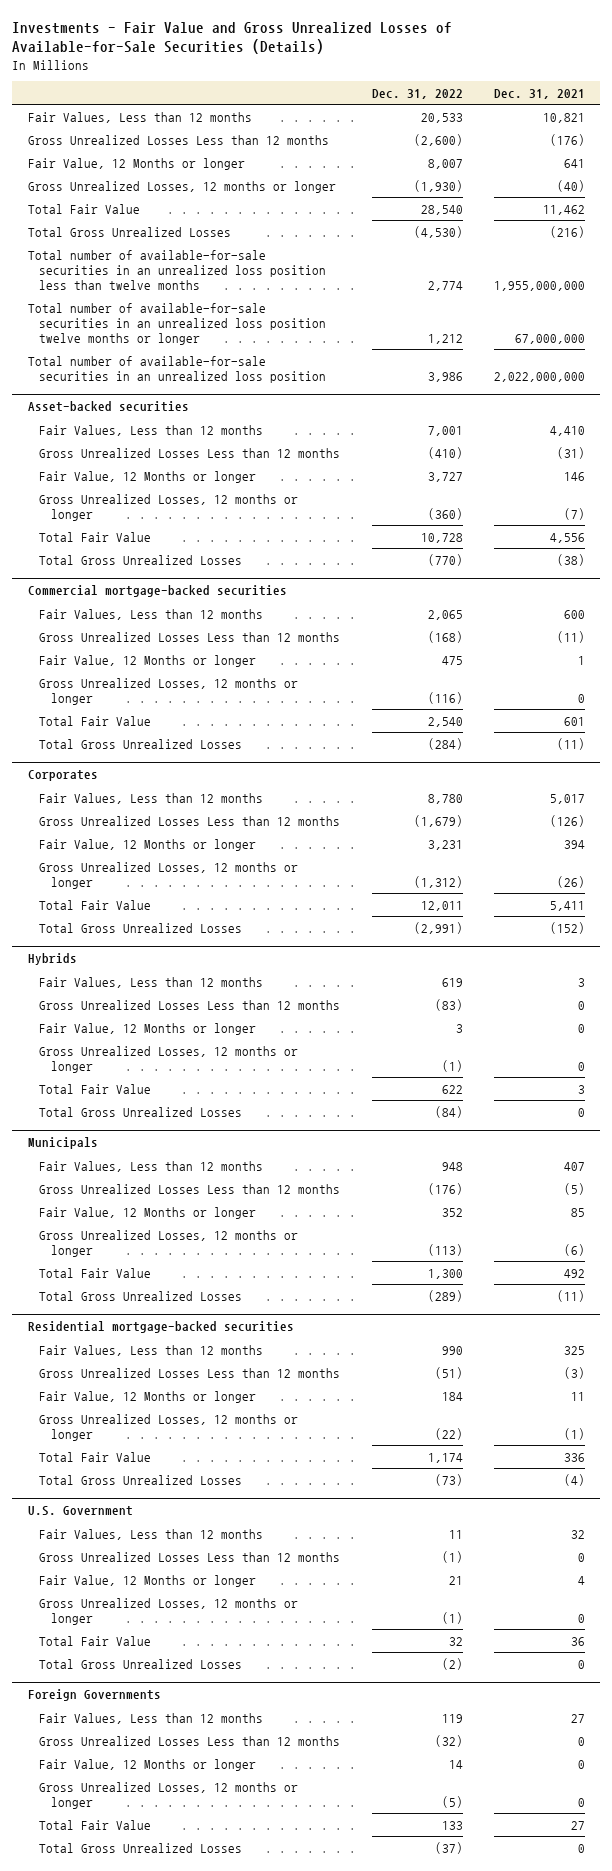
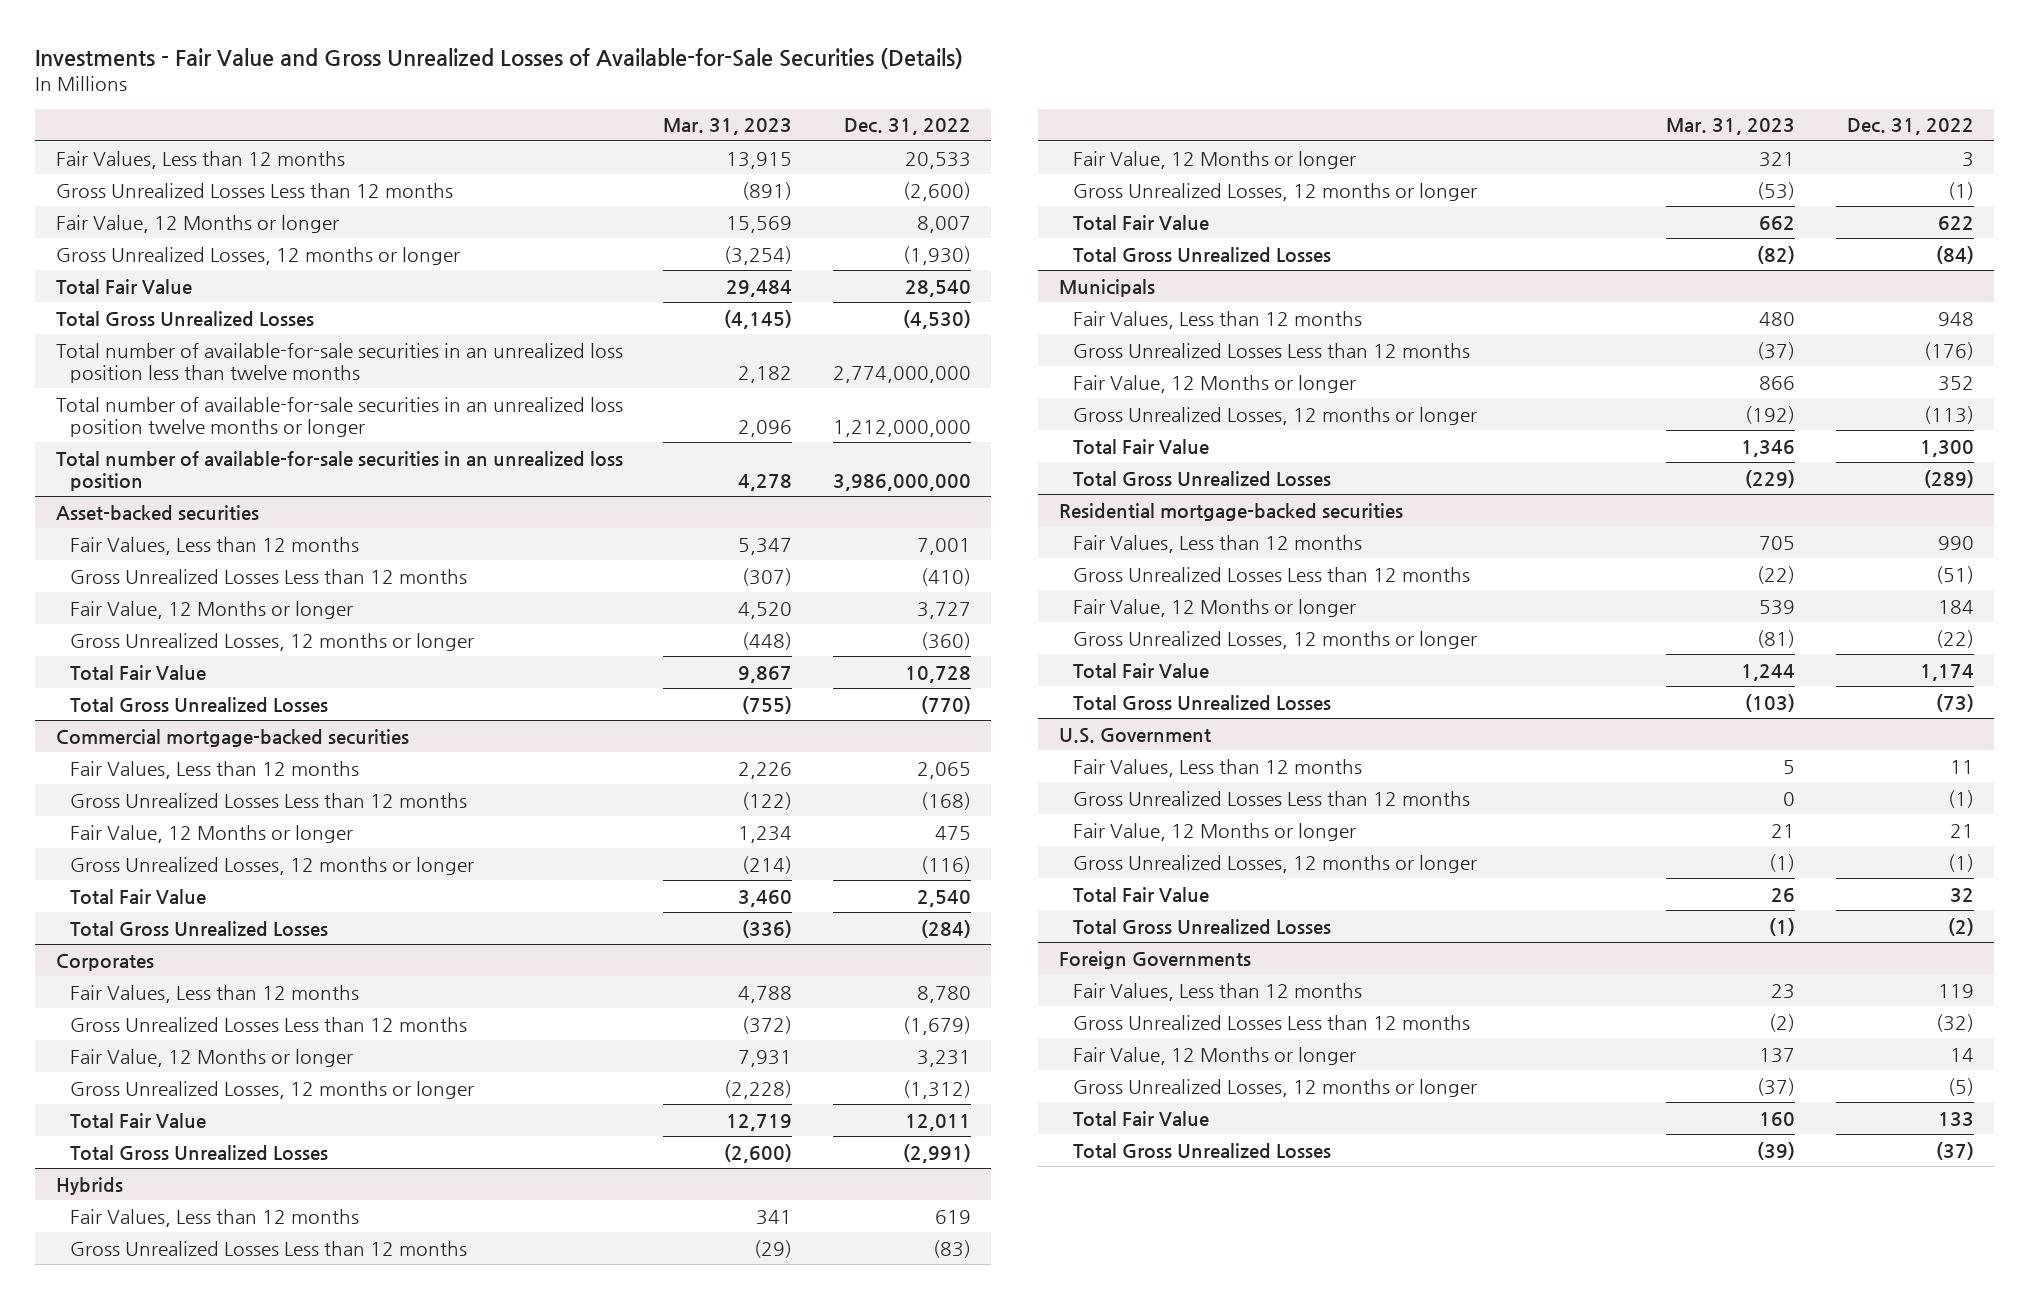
[493,88,585,99] Dec. 31, 2021 -> none
none -> [663,118,793,136] Mar. 31, 2023
[427,280,463,291] 2,774 -> [833,365,972,383] 2,774,000,000
[427,333,463,344] 1,212 -> [833,419,972,437] 1,212,000,000
[427,371,463,382] 3,986 -> [833,473,972,491] 3,986,000,000

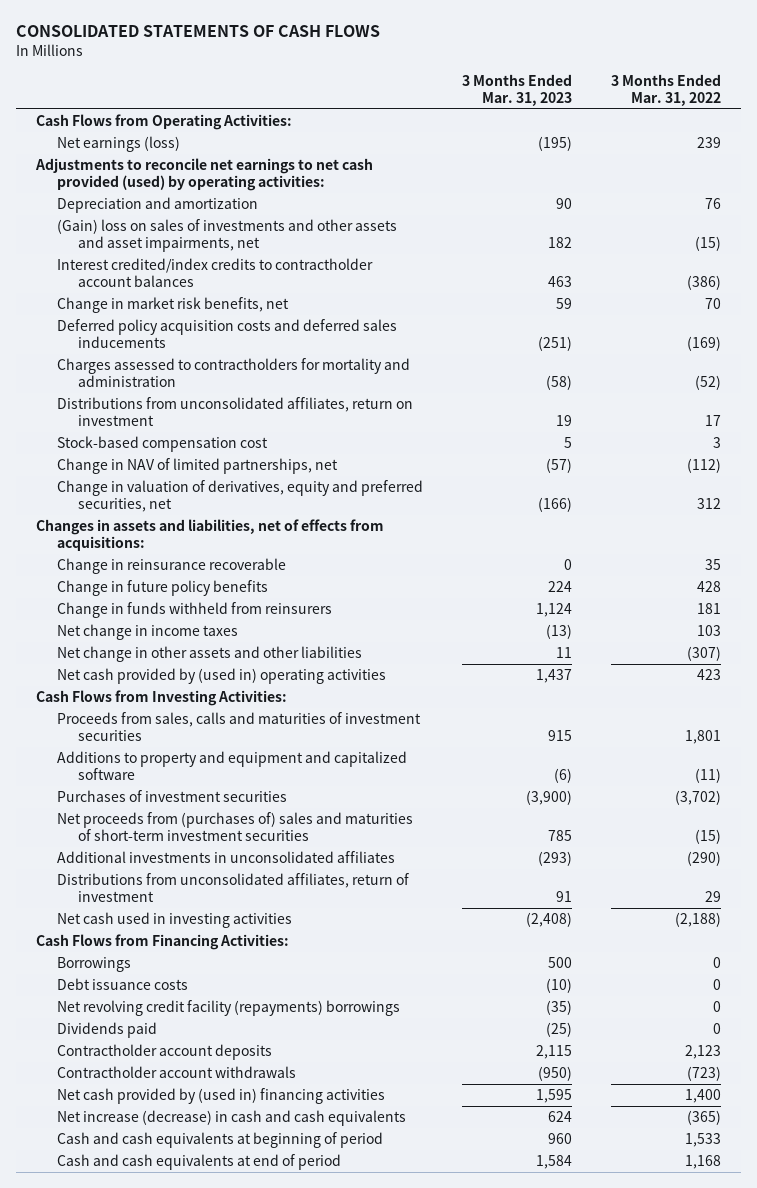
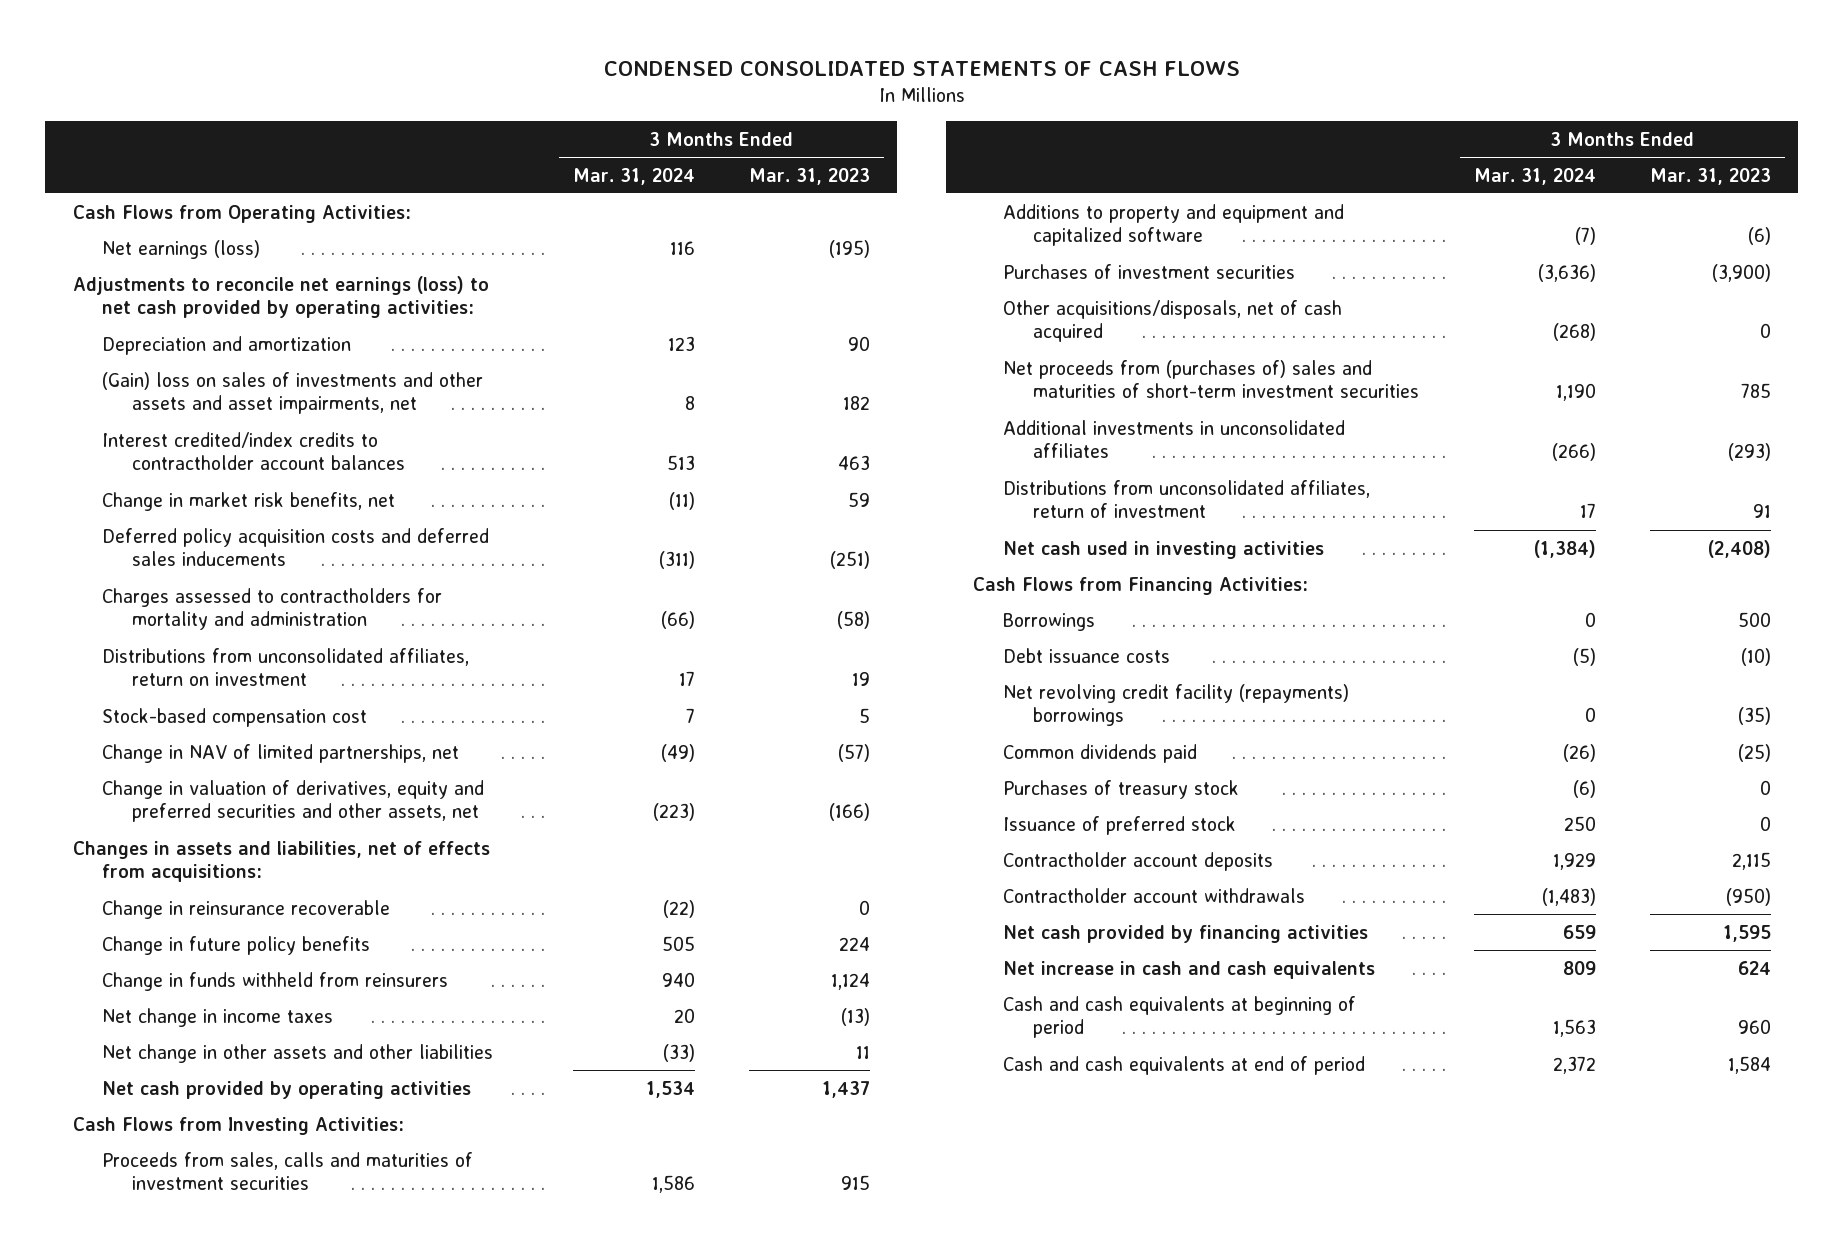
[16,25,381,38] CONSOLIDATED STATEMENTS OF CASH FLOWS -> [603,60,1240,76] CONDENSED CONSOLIDATED STATEMENTS OF CASH FLOWS
[611,73,722,106] 3 Months Ended Mar. 31, 2022 -> none
none -> [572,167,695,185] Mar. 31, 2024
[34,158,373,191] Adjustments to reconcile net earnings to net cash provided (used) by operating activities: -> [72,275,489,319] Adjustments to reconcile net earnings (loss) to net cash provided by operating activities:
[56,480,423,512] Change in valuation of derivatives, equity and preferred securities, net -> [102,779,485,823] Change in valuation of derivatives, equity and preferred securities and other assets, net
[56,668,386,685] Net cash provided by (used in) operating activities -> [102,1080,472,1099] Net cash provided by operating activities
none -> [1003,299,1343,343] Other acquisitions/disposals, net of cash acquired
[56,1022,157,1039] Dividends paid -> [1003,743,1198,763] Common dividends paid
none -> [1003,779,1240,799] Purchases of treasury stock
none -> [1003,815,1237,835] Issuance of preferred stock
[56,1088,385,1105] Net cash provided by (used in) financing activities -> [1003,924,1369,943] Net cash provided by financing activities
[56,1110,406,1127] Net increase (decrease) in cash and cash equivalents -> [1003,960,1376,979] Net increase in cash and cash equivalents

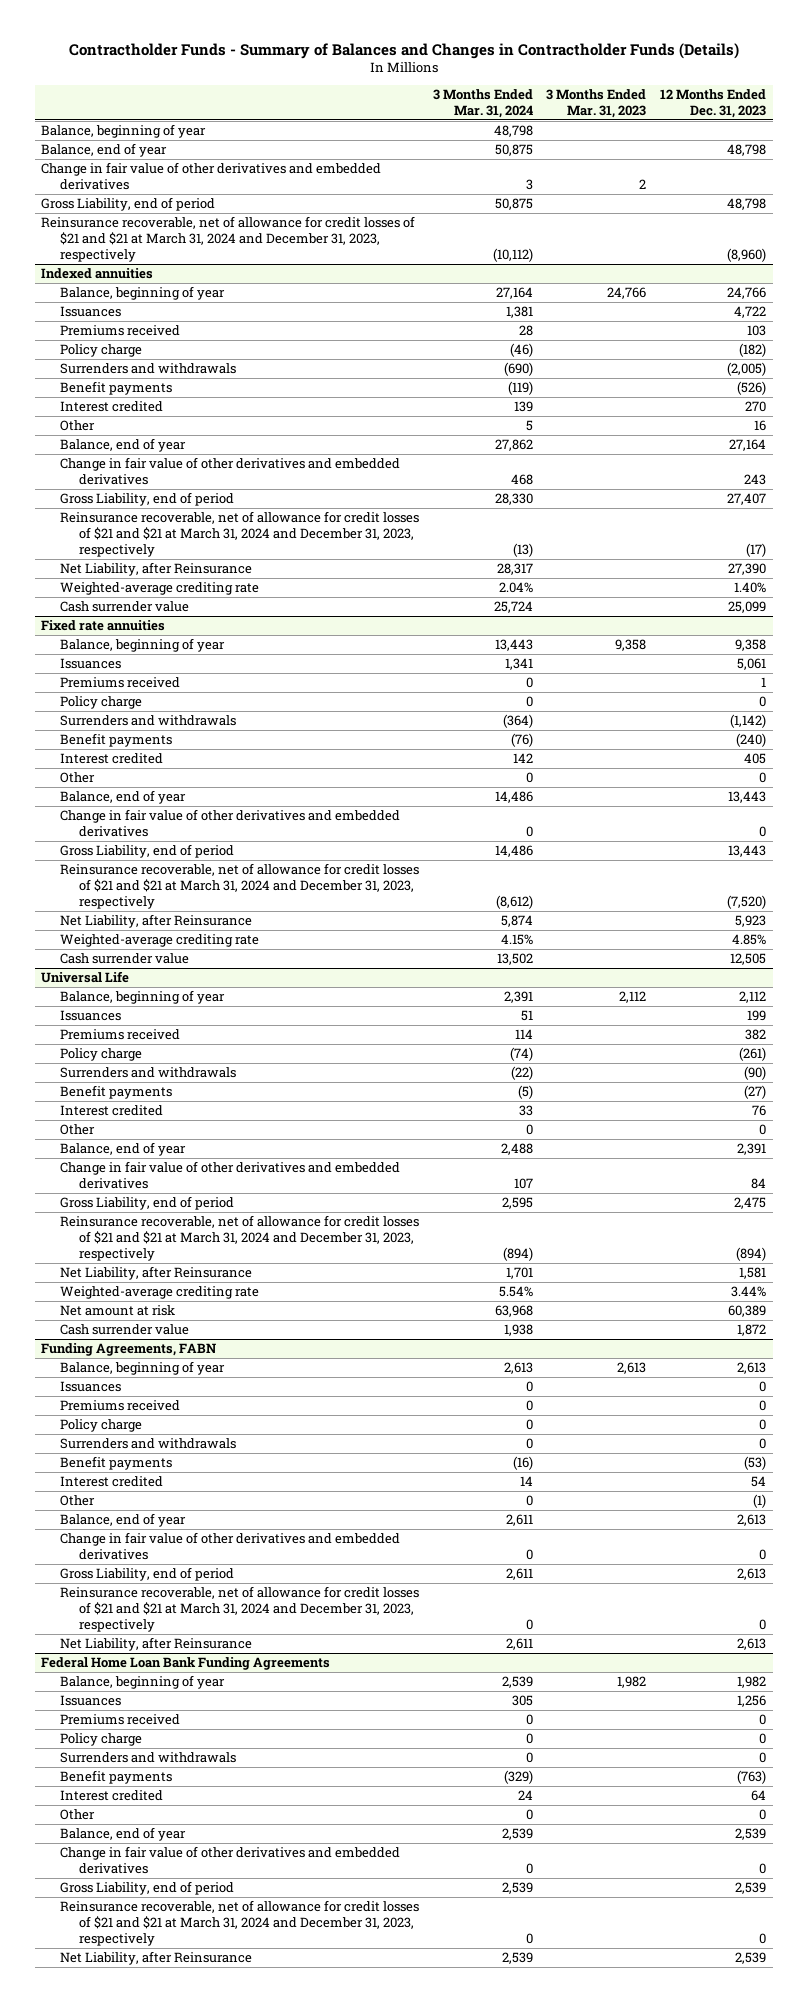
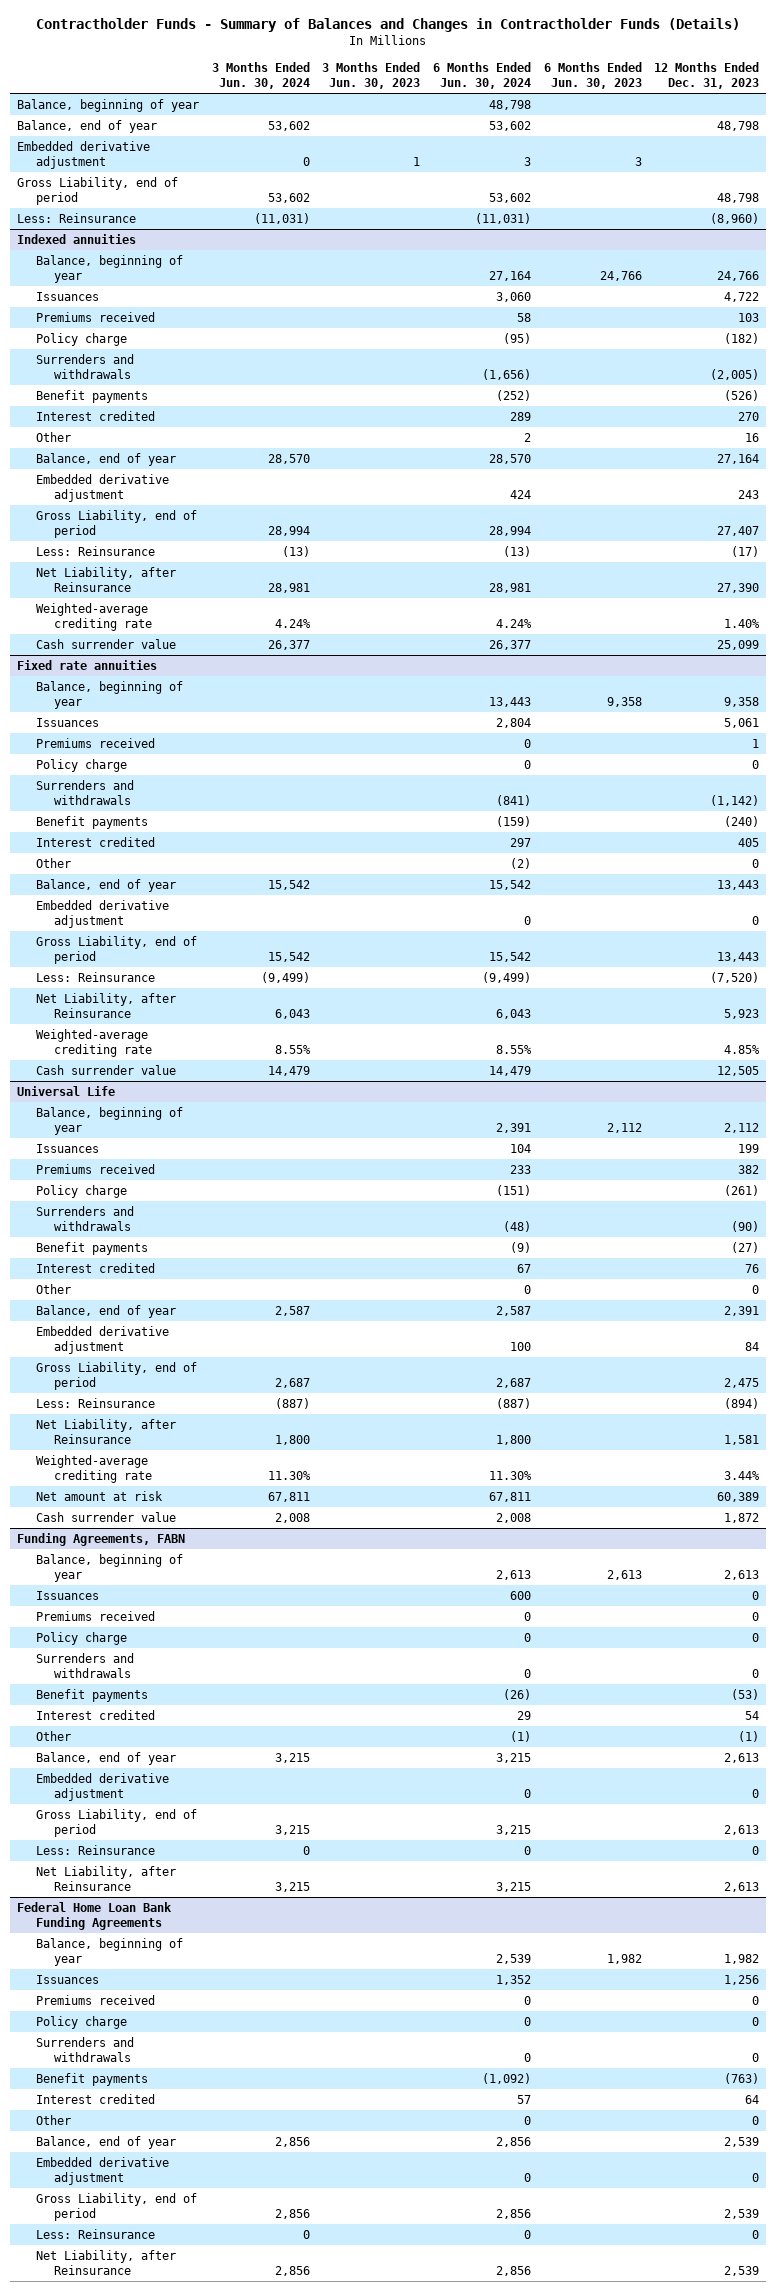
[432,89,533,118] 3 Months Ended Mar. 31, 2024 -> none
[546,89,647,118] 3 Months Ended Mar. 31, 2023 -> none
none -> [211,61,310,89] 3 Months Ended Jun. 30, 2024
none -> [322,61,421,89] 3 Months Ended Jun. 30, 2023
none -> [432,61,531,89] 6 Months Ended Jun. 30, 2024
none -> [543,61,642,89] 6 Months Ended Jun. 30, 2023
[41,162,382,190] Change in fair value of other derivatives and embedded derivatives -> [16,140,150,169] Embedded derivative adjustment
[41,216,416,262] Reinsurance recoverable, net of allowance for credit losses of $21 and $21 at March 31, 2024 and December 31, 2023, respectively -> [16,212,136,223] Less: Reinsurance
[60,457,401,485] Change in fair value of other derivatives and embedded derivatives -> [35,473,169,502] Embedded derivative adjustment
[60,511,420,557] Reinsurance recoverable, net of allowance for credit losses of $21 and $21 at March 31, 2024 and December 31, 2023, respectively -> [35,545,155,556] Less: Reinsurance
[60,809,401,837] Change in fair value of other derivatives and embedded derivatives -> [35,899,169,928] Embedded derivative adjustment
[60,863,420,909] Reinsurance recoverable, net of allowance for credit losses of $21 and $21 at March 31, 2024 and December 31, 2023, respectively -> [35,971,155,982] Less: Reinsurance
[60,1161,401,1189] Change in fair value of other derivatives and embedded derivatives -> [35,1325,169,1354] Embedded derivative adjustment
[60,1215,420,1261] Reinsurance recoverable, net of allowance for credit losses of $21 and $21 at March 31, 2024 and December 31, 2023, respectively -> [35,1397,155,1408] Less: Reinsurance
[60,1532,401,1560] Change in fair value of other derivatives and embedded derivatives -> [35,1772,169,1801] Embedded derivative adjustment
[60,1586,420,1632] Reinsurance recoverable, net of allowance for credit losses of $21 and $21 at March 31, 2024 and December 31, 2023, respectively -> [35,1844,155,1855] Less: Reinsurance
[60,1846,401,1874] Change in fair value of other derivatives and embedded derivatives -> [35,2156,169,2185] Embedded derivative adjustment
[60,1900,420,1946] Reinsurance recoverable, net of allowance for credit losses of $21 and $21 at March 31, 2024 and December 31, 2023, respectively -> [35,2228,155,2239] Less: Reinsurance

